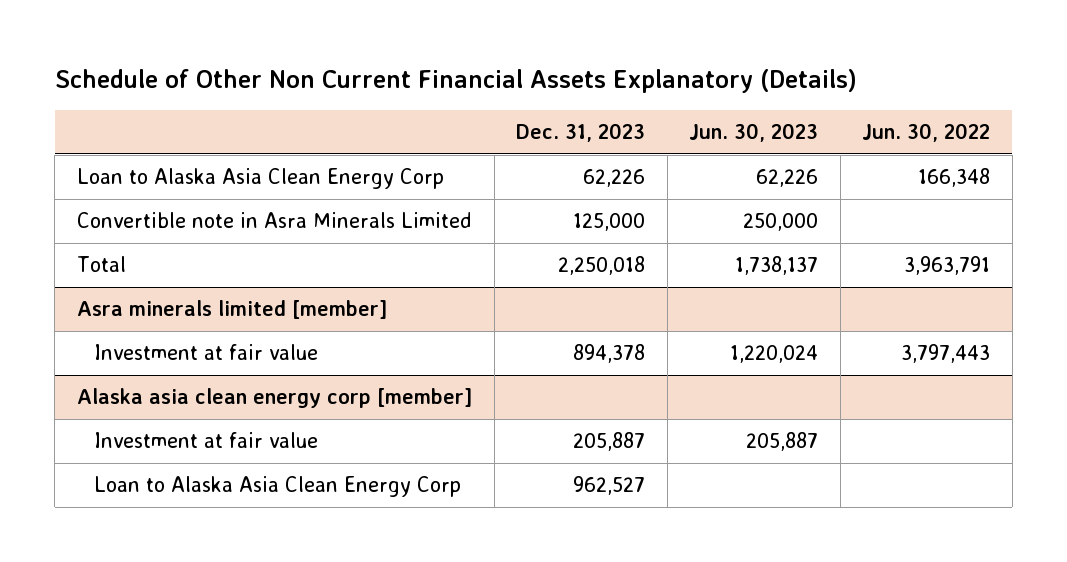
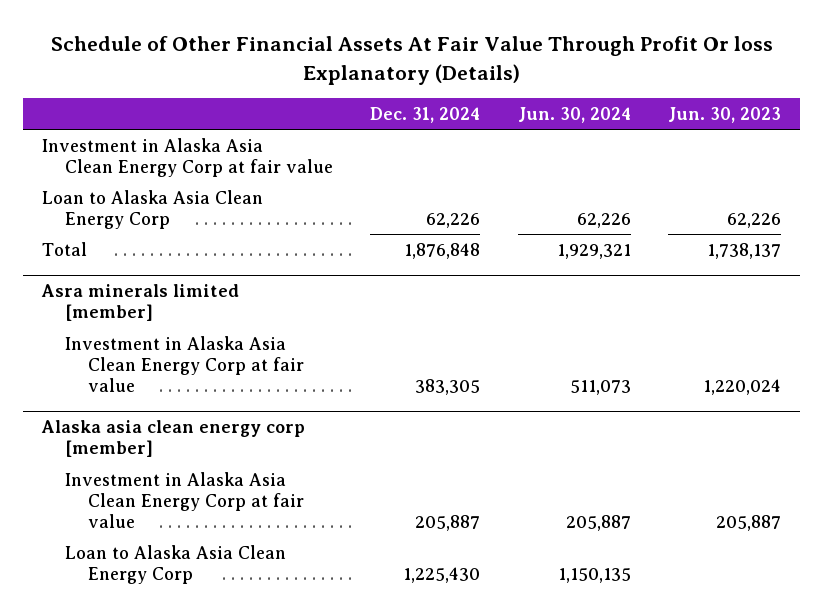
[54,69,857,94] Schedule of Other Non Current Financial Assets Explanatory (Details) -> [50,36,773,85] Schedule of Other Financial Assets At Fair Value Through Profit Or loss Explanatory (Details)
[516,123,646,143] Dec. 31, 2023 -> none
[862,123,991,143] Jun. 30, 2022 -> none
none -> [370,106,481,123] Dec. 31, 2024
none -> [517,106,631,123] Jun. 30, 2024
none -> [42,137,333,177] Investment in Alaska Asia Clean Energy Corp at fair value
[76,212,471,229] Convertible note in Asra Minerals Limited -> none
[94,344,319,361] Investment at fair value -> [64,335,304,392] Investment in Alaska Asia Clean Energy Corp at fair value
[94,432,319,449] Investment at fair value -> [64,471,304,528] Investment in Alaska Asia Clean Energy Corp at fair value

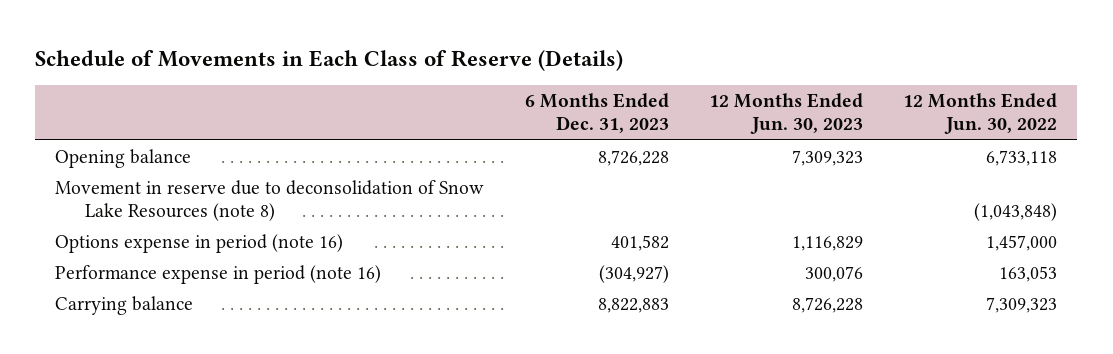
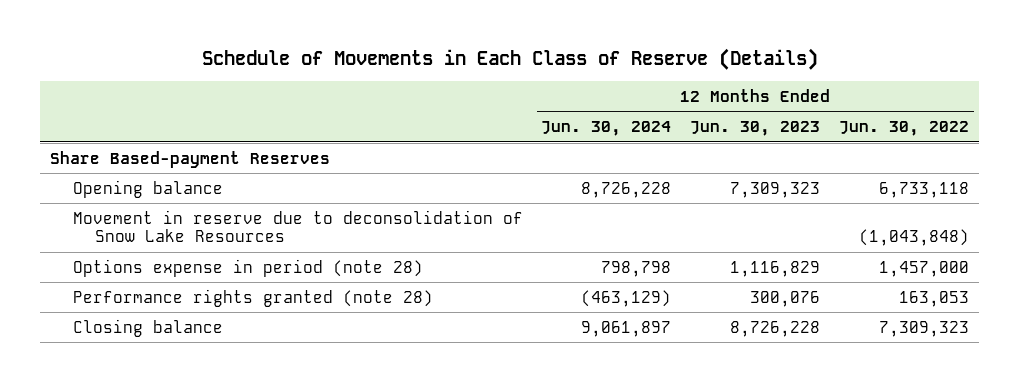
[524,93,669,134] 6 Months Ended Dec. 31, 2023 -> none
none -> [541,121,672,137] Jun. 30, 2024
none -> [49,150,330,168] Share Based-payment Reserves
[55,180,485,222] Movement in reserve due to deconsolidation of Snow Lake Resources (note 8) -> [72,209,523,243] Movement in reserve due to deconsolidation of Snow Lake Resources
[55,234,344,254] Options expense in period (note 16) -> [72,258,423,277] Options expense in period (note 28)
[55,265,382,285] Performance expense in period (note 16) -> [72,288,433,307] Performance rights granted (note 28)
[55,296,194,316] Carrying balance -> [72,318,223,337] Closing balance

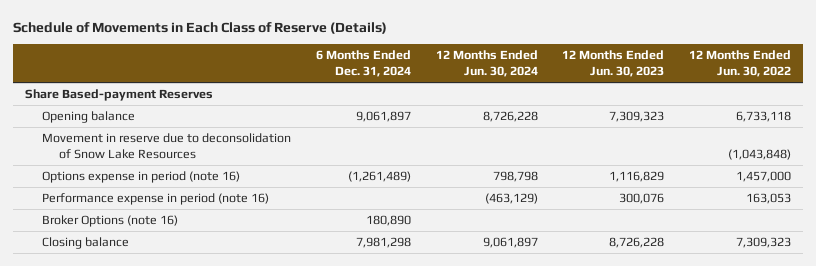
none -> [315,50,411,78] 6 Months Ended Dec. 31, 2024
[72,258,423,277] Options expense in period (note 28) -> [42,171,241,184] Options expense in period (note 16)
[72,288,433,307] Performance rights granted (note 28) -> [42,193,270,206] Performance expense in period (note 16)
none -> [42,215,179,228] Broker Options (note 16)

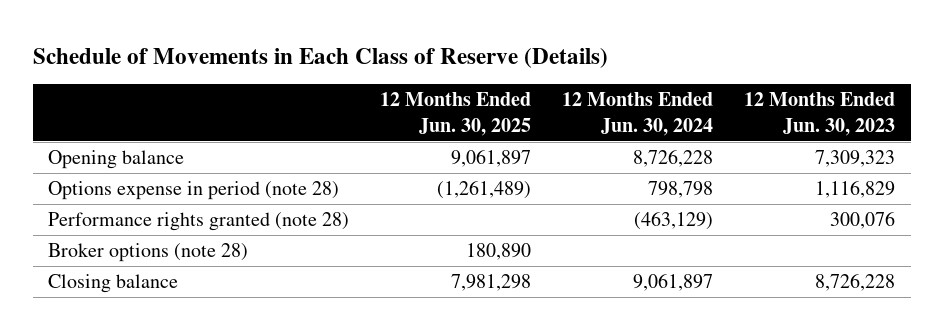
[315,50,411,78] 6 Months Ended Dec. 31, 2024 -> none
[688,50,791,78] 12 Months Ended Jun. 30, 2022 -> none
none -> [380,92,532,136] 12 Months Ended Jun. 30, 2025
[25,89,214,102] Share Based-payment Reserves -> none
[42,133,292,159] Movement in reserve due to deconsolidation of Snow Lake Resources -> none
[42,171,241,184] Options expense in period (note 16) -> [48,181,340,201] Options expense in period (note 28)
[42,193,270,206] Performance expense in period (note 16) -> [48,212,350,232] Performance rights granted (note 28)
[42,215,179,228] Broker Options (note 16) -> [48,243,249,263] Broker options (note 28)

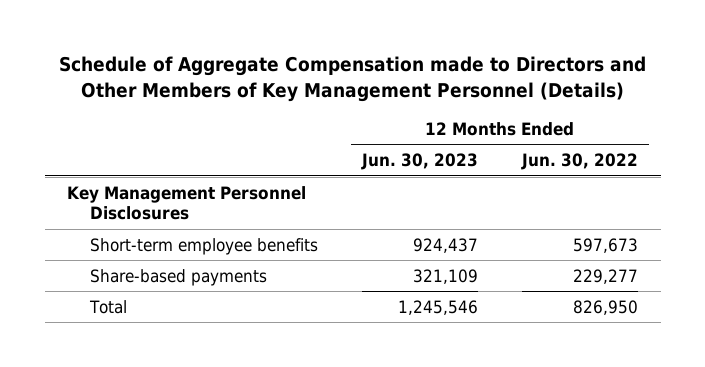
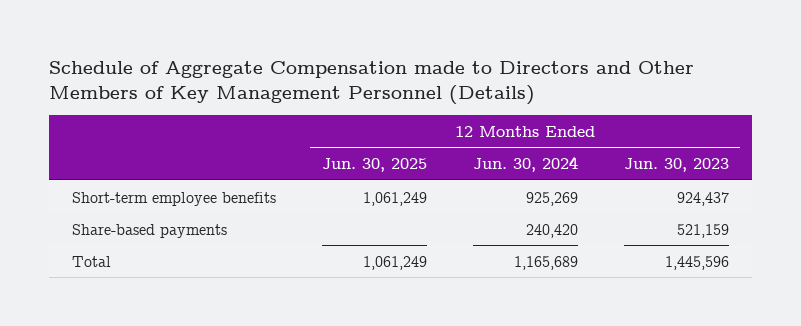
[521,153,639,171] Jun. 30, 2022 -> none
none -> [321,158,427,173] Jun. 30, 2025
none -> [472,156,578,173] Jun. 30, 2024
[66,185,306,221] Key Management Personnel Disclosures -> none
[413,268,479,284] 321,109 -> [676,223,729,238] 521,159
[398,299,479,315] 1,245,546 -> [664,255,729,270] 1,445,596

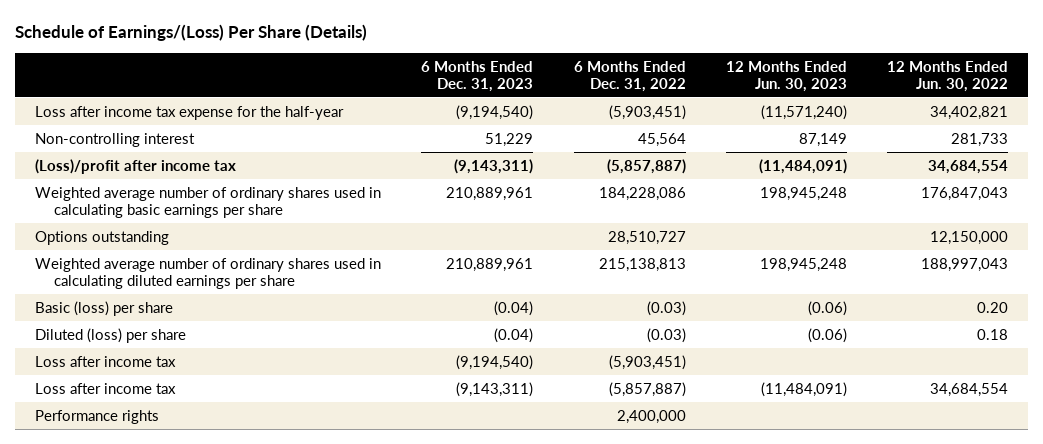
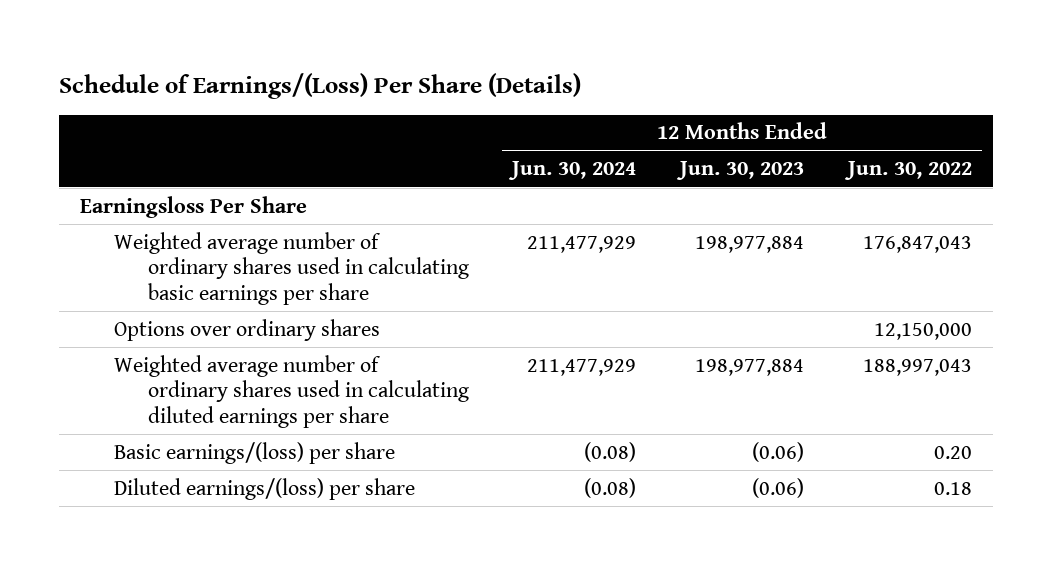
[421,60,534,92] 6 Months Ended Dec. 31, 2023 -> none
[573,60,686,92] 6 Months Ended Dec. 31, 2022 -> none
none -> [508,161,637,181] Jun. 30, 2024
[35,105,345,120] Loss after income tax expense for the half-year -> none
[35,132,196,147] Non-controlling interest -> none
[35,158,237,174] (Loss)/profit after income tax -> none
[35,355,177,367] Loss after income tax -> none
[35,382,177,394] Loss after income tax -> none
[35,409,160,424] Performance rights -> none
none -> [80,195,308,218] Earningsloss Per Share
[759,186,847,201] 198,945,248 -> [695,235,805,253] 198,977,884
[35,230,170,245] Options outstanding -> [114,318,381,341] Options over ordinary shares
[759,257,847,272] 198,945,248 -> [695,358,805,376] 198,977,884
[35,300,174,316] Basic (loss) per share -> [114,441,396,464] Basic earnings/(loss) per share
[35,327,187,343] Diluted (loss) per share -> [114,477,416,500] Diluted earnings/(loss) per share

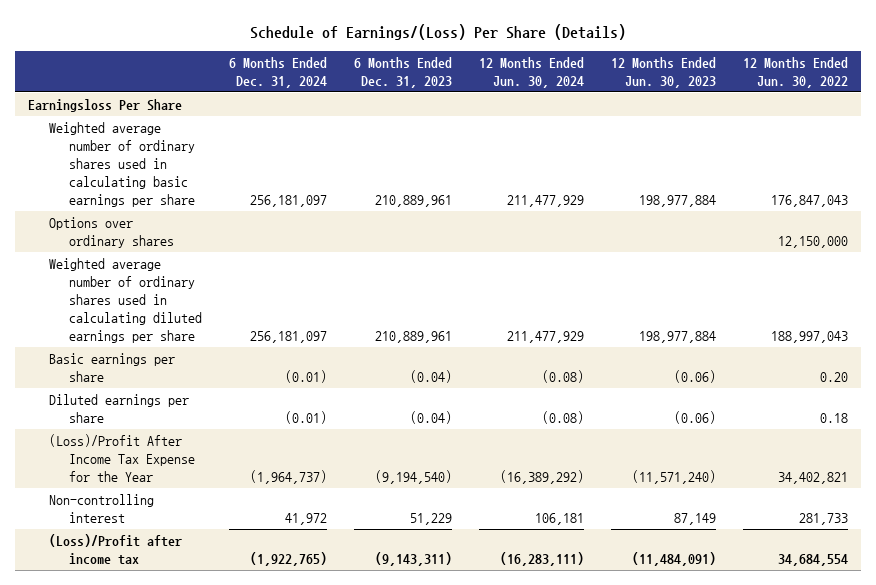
none -> [229,56,328,88] 6 Months Ended Dec. 31, 2024
none -> [354,56,453,88] 6 Months Ended Dec. 31, 2023
[114,441,396,464] Basic earnings/(loss) per share -> [48,353,175,383] Basic earnings per share
[114,477,416,500] Diluted earnings/(loss) per share -> [48,394,189,424] Diluted earnings per share
none -> [48,434,196,483] (Loss)/Profit After Income Tax Expense for the Year
none -> [48,494,154,524] Non-controlling interest
none -> [48,534,182,566] (Loss)/Profit after income tax

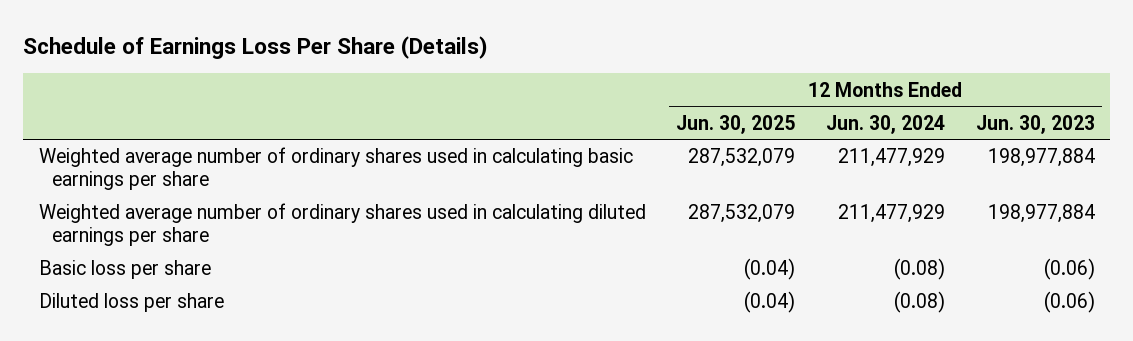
[249,23,626,40] Schedule of Earnings/(Loss) Per Share (Details) -> [23,35,489,59] Schedule of Earnings Loss Per Share (Details)
[229,56,328,88] 6 Months Ended Dec. 31, 2024 -> none
[354,56,453,88] 6 Months Ended Dec. 31, 2023 -> none
[742,56,848,88] 12 Months Ended Jun. 30, 2022 -> none
none -> [676,114,796,134] Jun. 30, 2025
[28,99,183,113] Earningsloss Per Share -> none
[48,217,175,249] Options over ordinary shares -> none
[48,434,196,483] (Loss)/Profit After Income Tax Expense for the Year -> none
[48,494,154,524] Non-controlling interest -> none
[48,534,182,566] (Loss)/Profit after income tax -> none
[48,353,175,383] Basic earnings per share -> [38,260,211,280] Basic loss per share
[48,394,189,424] Diluted earnings per share -> [38,293,224,313] Diluted loss per share

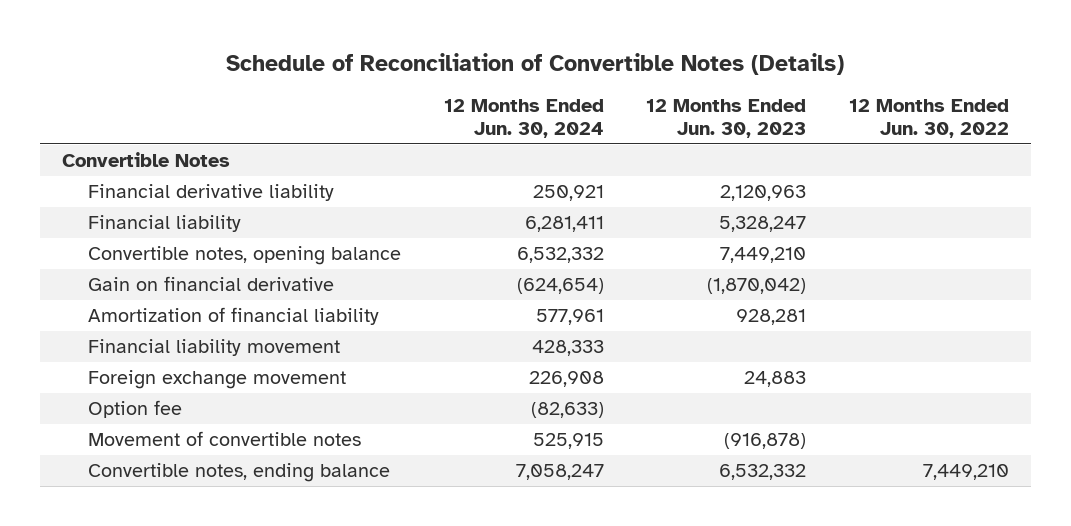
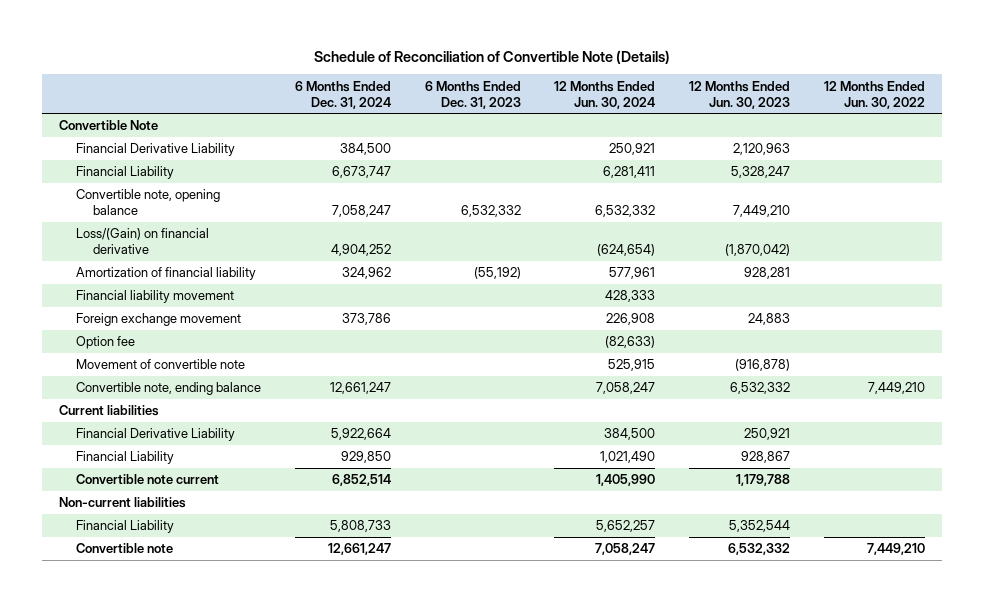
[226,52,845,75] Schedule of Reconciliation of Convertible Notes (Details) -> [313,49,670,64] Schedule of Reconciliation of Convertible Note (Details)
none -> [294,80,391,109] 6 Months Ended Dec. 31, 2024
none -> [424,80,521,109] 6 Months Ended Dec. 31, 2023
[61,152,230,168] Convertible Notes -> none
none -> [58,120,158,131] Convertible Note
[87,184,334,202] Financial derivative liability -> [75,143,235,157] Financial Derivative Liability
[87,215,241,233] Financial liability -> [75,166,174,180] Financial Liability
[87,246,401,266] Convertible notes, opening balance -> [75,189,220,216] Convertible note, opening balance
[87,276,334,292] Gain on financial derivative -> [75,228,209,255] Loss/(Gain) on financial derivative
[87,431,361,447] Movement of convertible notes -> [75,359,245,370] Movement of convertible note
[87,463,390,483] Convertible notes, ending balance -> [75,382,261,396] Convertible note, ending balance
none -> [58,405,159,417] Current liabilities
none -> [75,428,235,442] Financial Derivative Liability
none -> [75,451,174,465] Financial Liability
none -> [75,474,219,485] Convertible note current
none -> [58,497,186,509] Non-current liabilities
none -> [75,520,174,534] Financial Liability
none -> [75,543,173,554] Convertible note

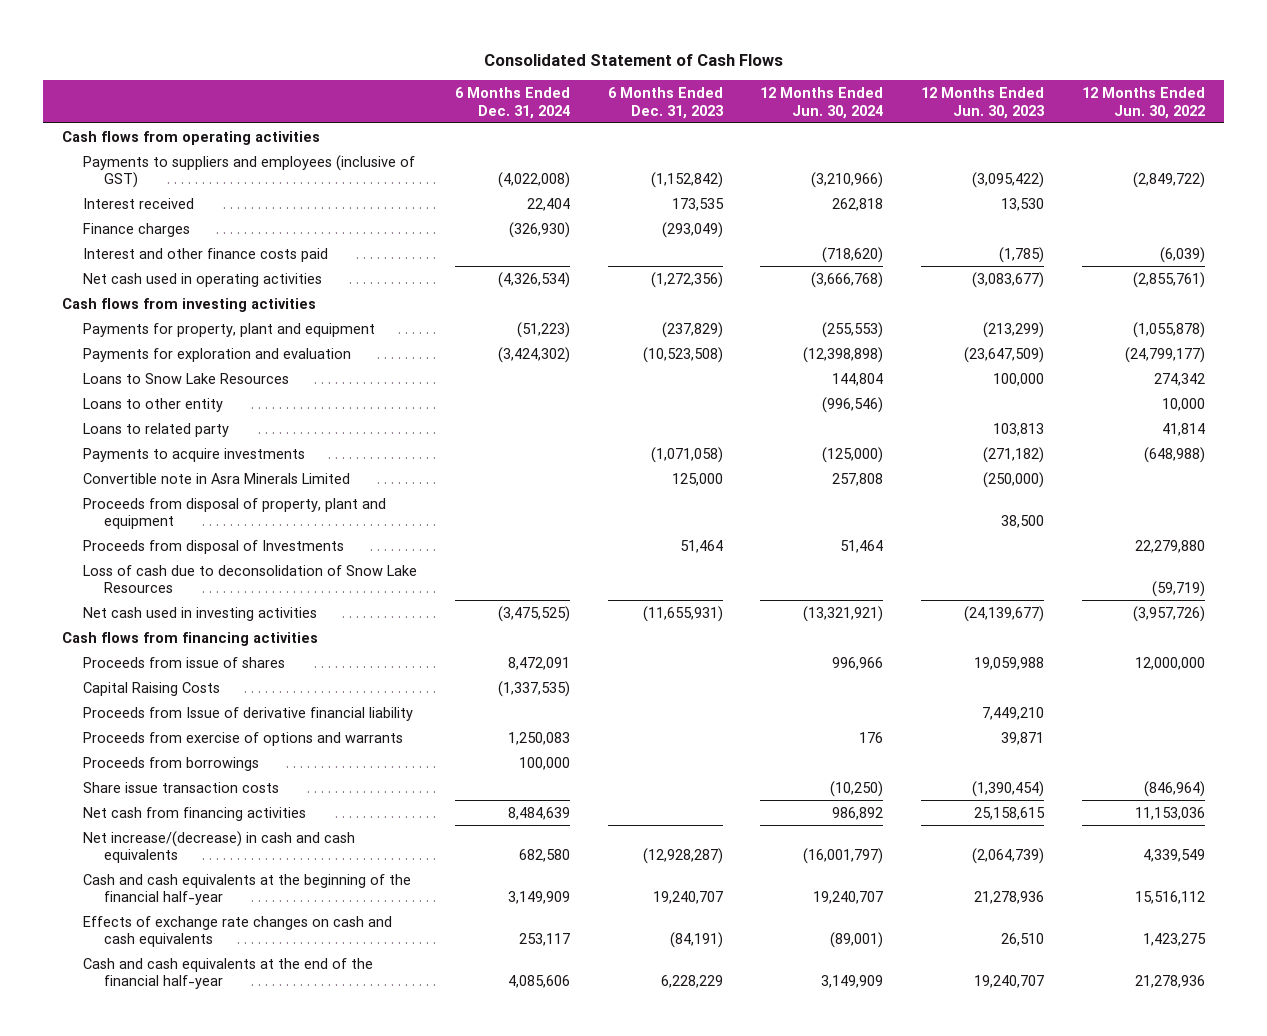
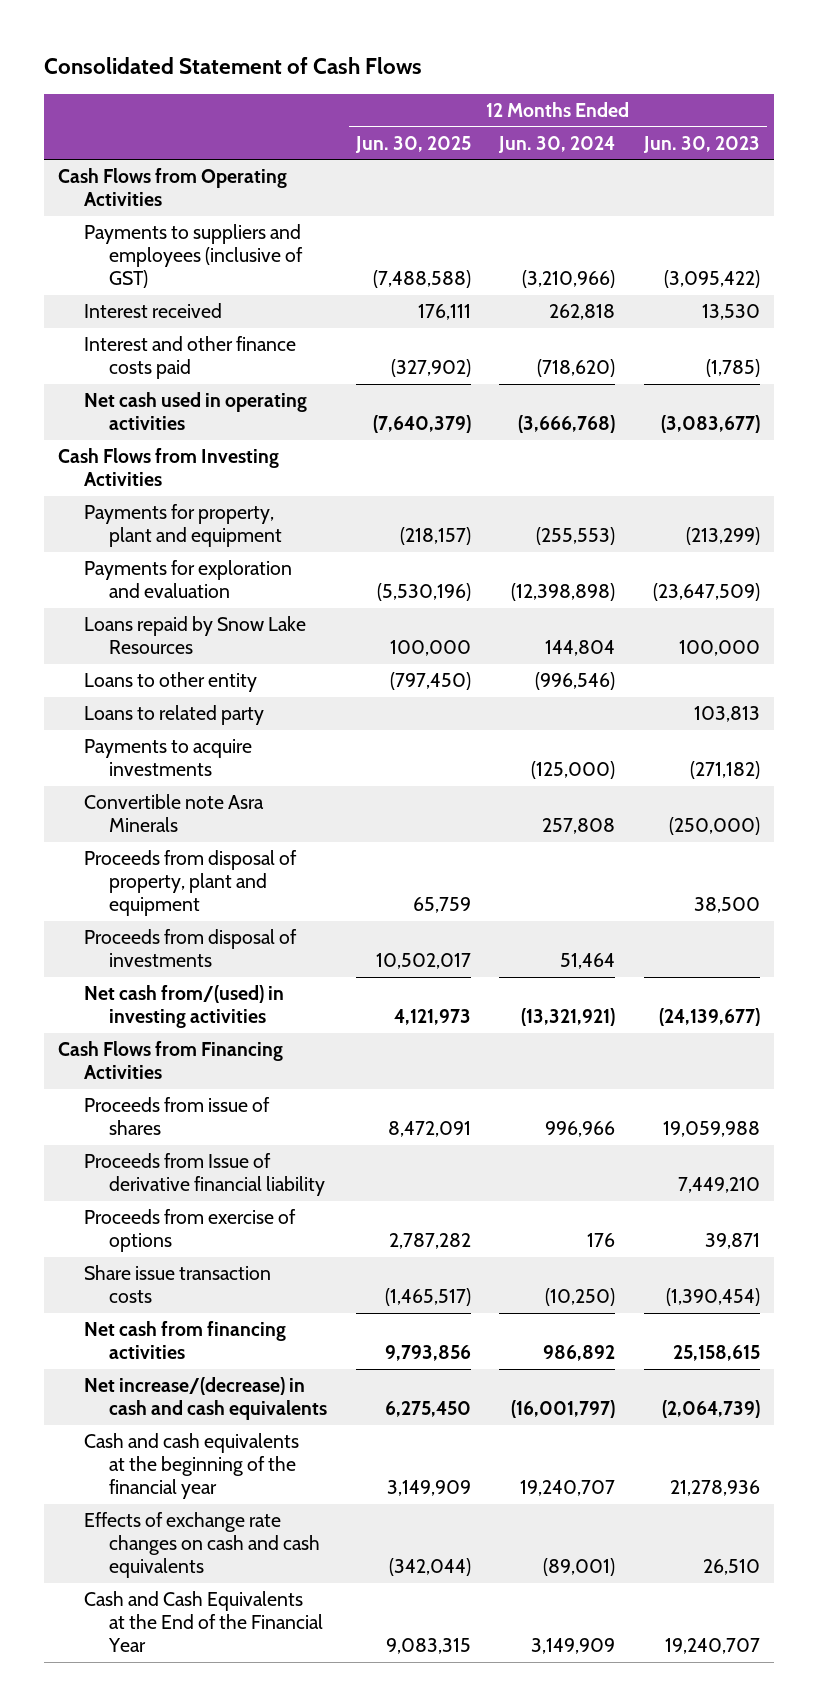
[454,86,570,119] 6 Months Ended Dec. 31, 2024 -> none
[607,86,723,119] 6 Months Ended Dec. 31, 2023 -> none
[1081,86,1205,119] 12 Months Ended Jun. 30, 2022 -> none
none -> [354,135,471,153] Jun. 30, 2025
[62,130,321,145] Cash flows from operating activities -> [58,168,288,207] Cash Flows from Operating Activities
[83,222,191,237] Finance charges -> none
[62,297,317,312] Cash flows from investing activities -> [58,448,280,487] Cash Flows from Investing Activities
[83,372,290,384] Loans to Snow Lake Resources -> [83,616,306,655] Loans repaid by Snow Lake Resources
[83,472,351,484] Convertible note in Asra Minerals Limited -> [83,794,264,833] Convertible note Asra Minerals
[83,564,418,594] Loss of cash due to deconsolidation of Snow Lake Resources -> none
[83,539,345,554] Proceeds from disposal of Investments -> [83,929,297,968] Proceeds from disposal of investments
[83,606,318,621] Net cash used in investing activities -> [83,985,284,1029] Net cash from/(used) in investing activities
[62,631,319,646] Cash flows from financing activities -> [58,1041,284,1080] Cash Flows from Financing Activities
[83,681,221,696] Capital Raising Costs -> none
[83,756,260,771] Proceeds from borrowings -> none
[83,731,404,746] Proceeds from exercise of options and warrants -> [83,1209,296,1253] Proceeds from exercise of options
[83,873,412,906] Cash and cash equivalents at the beginning of the financial half-year -> [83,1433,299,1500] Cash and cash equivalents at the beginning of the financial year
[83,957,374,990] Cash and cash equivalents at the end of the financial half-year -> [83,1591,324,1653] Cash and Cash Equivalents at the End of the Financial Year

